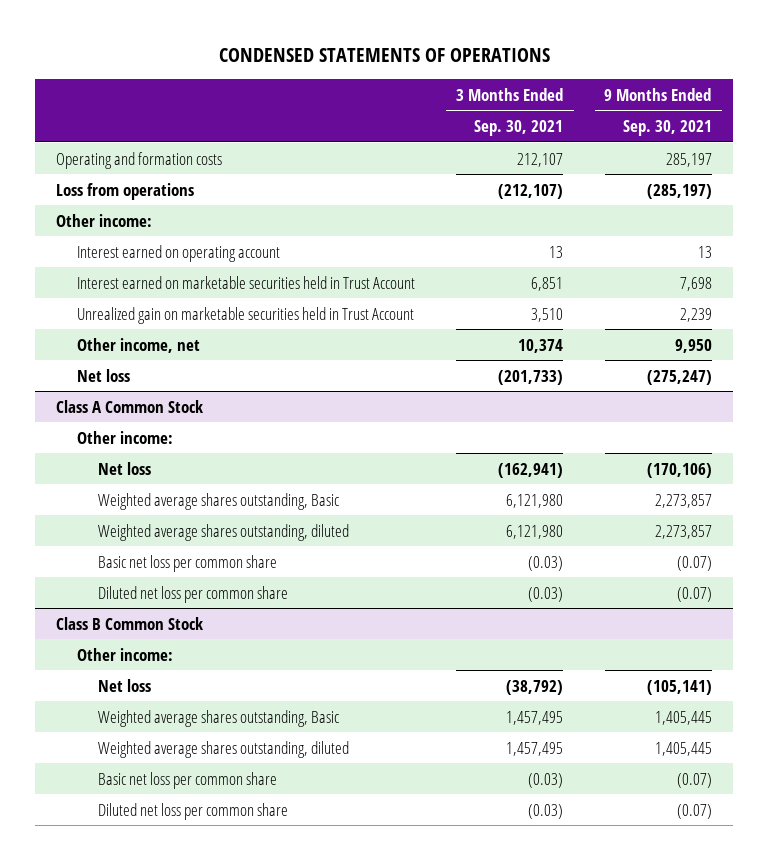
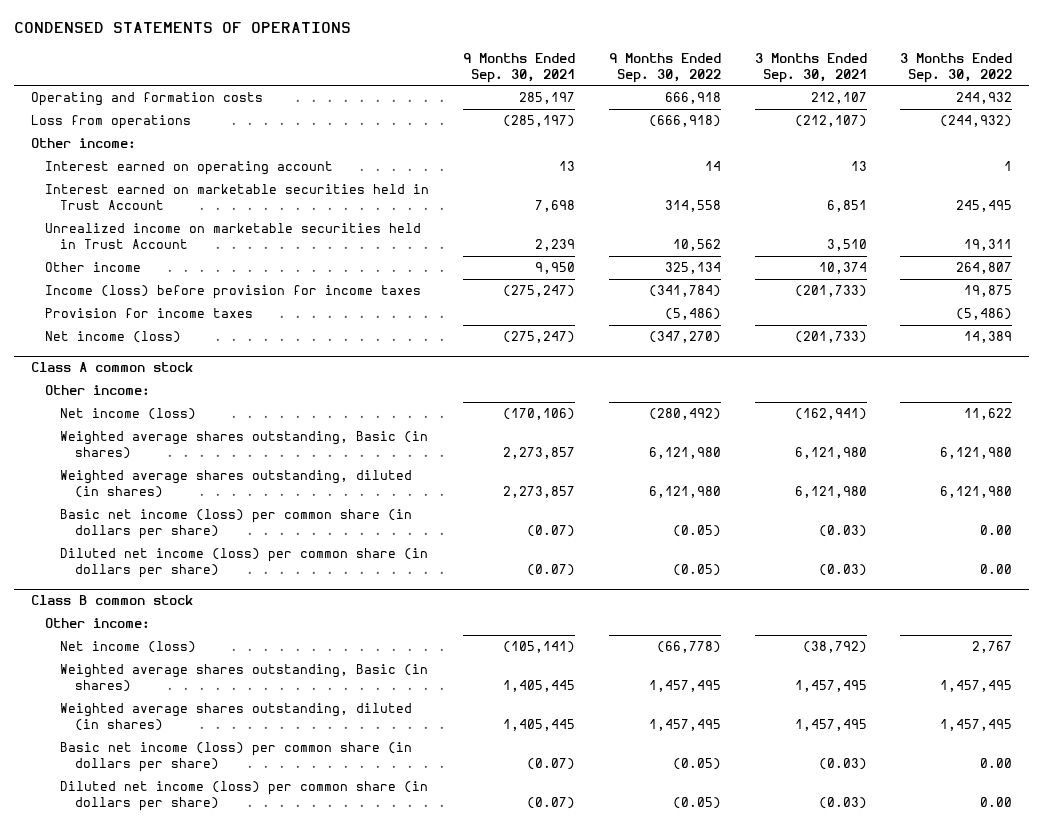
none -> [608,52,721,83] 9 Months Ended Sep. 30, 2022
none -> [900,52,1013,83] 3 Months Ended Sep. 30, 2022
[76,306,414,324] Unrealized gain on marketable securities held in Trust Account -> [45,223,422,250] Unrealized income on marketable securities held in Trust Account
[76,337,200,353] Other income, net -> [45,262,142,273] Other income
none -> [45,285,422,300] Income (loss) before provision for income taxes
none -> [45,308,254,319] Provision for income taxes
[76,368,130,382] Net loss -> [45,331,182,344] Net income (loss)
[55,399,203,413] Class A Common Stock -> [30,362,193,373] Class A common stock
[97,461,151,475] Net loss -> [60,408,197,421] Net income (loss)
[97,492,339,510] Weighted average shares outstanding, Basic -> [60,431,429,460] Weighted average shares outstanding, Basic (in shares)
[97,523,349,541] Weighted average shares outstanding, diluted -> [60,470,413,499] Weighted average shares outstanding, diluted (in shares)
[97,554,277,572] Basic net loss per common share -> [60,509,413,540] Basic net income (loss) per common share (in dollars per share)
[97,585,288,603] Diluted net loss per common share -> [60,548,429,579] Diluted net income (loss) per common share (in dollars per share)
[55,616,203,630] Class B Common Stock -> [30,595,193,606] Class B common stock
[97,678,151,692] Net loss -> [60,641,197,654] Net income (loss)
[97,709,339,727] Weighted average shares outstanding, Basic -> [60,664,429,693] Weighted average shares outstanding, Basic (in shares)
[97,740,349,758] Weighted average shares outstanding, diluted -> [60,703,413,732] Weighted average shares outstanding, diluted (in shares)
[97,771,277,789] Basic net loss per common share -> [60,742,413,773] Basic net income (loss) per common share (in dollars per share)
[97,802,288,820] Diluted net loss per common share -> [60,781,429,812] Diluted net income (loss) per common share (in dollars per share)

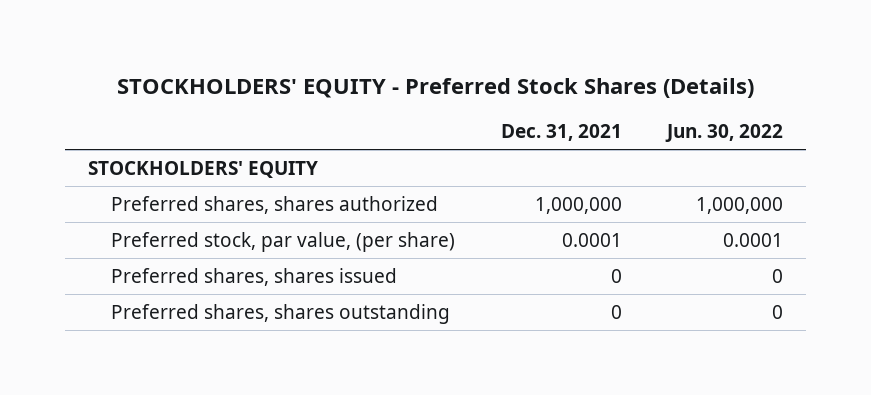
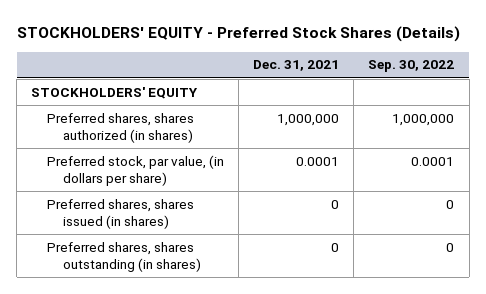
[665,124,784,143] Jun. 30, 2022 -> none
none -> [368,60,455,73] Sep. 30, 2022
[111,195,439,214] Preferred shares, shares authorized -> [47,112,195,143] Preferred shares, shares authorized (in shares)
[111,231,456,252] Preferred stock, par value, (per share) -> [47,154,225,186] Preferred stock, par value, (in dollars per share)
[111,267,398,286] Preferred shares, shares issued -> [47,198,195,229] Preferred shares, shares issued (in shares)
[111,303,451,324] Preferred shares, shares outstanding -> [47,241,202,272] Preferred shares, shares outstanding (in shares)

